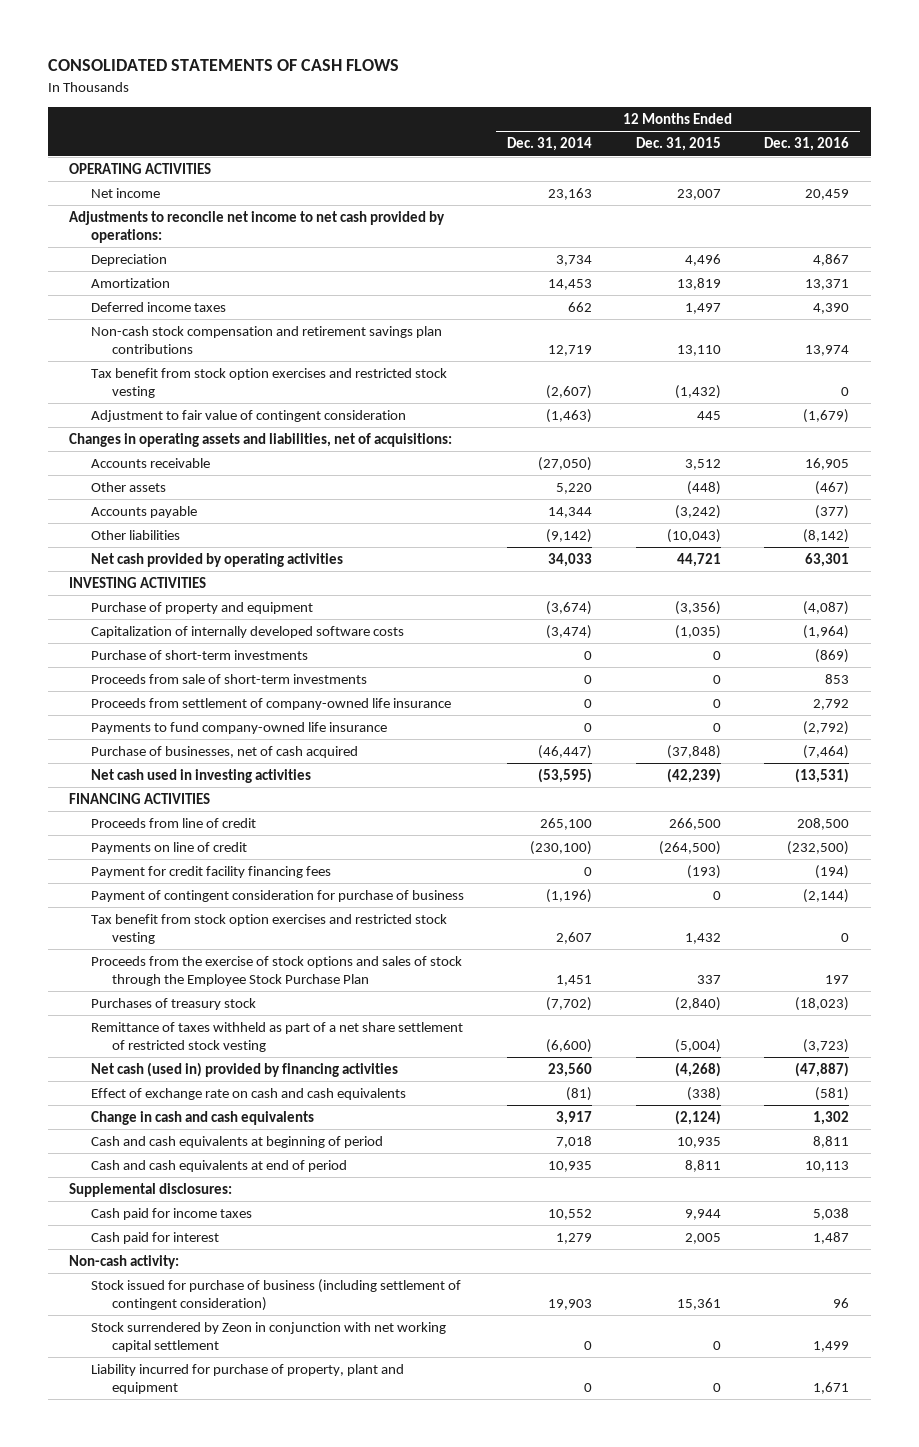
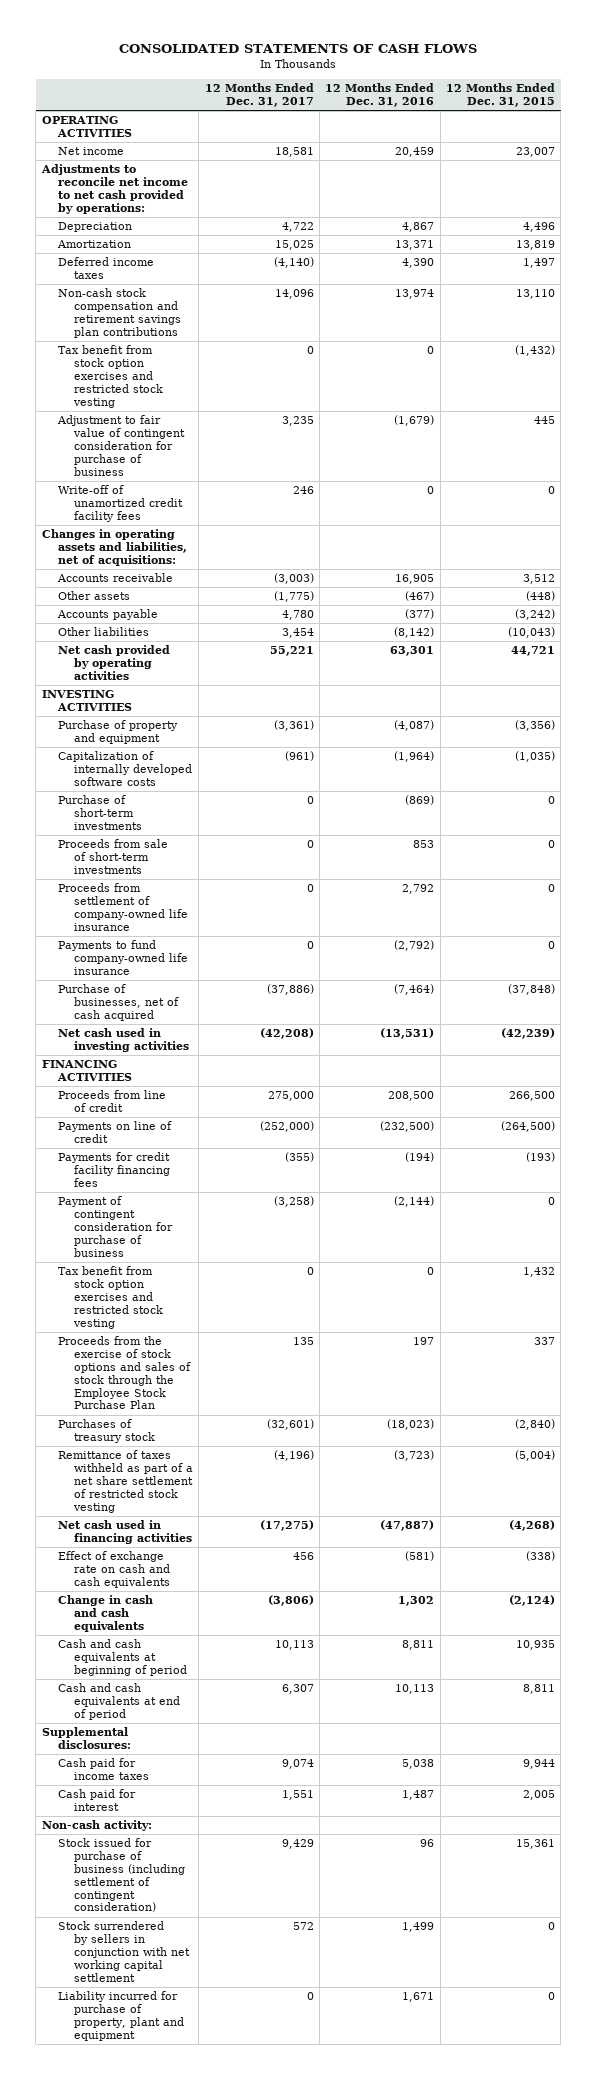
[507,137,593,152] Dec. 31, 2014 -> none
none -> [204,83,314,107] 12 Months Ended Dec. 31, 2017
[90,410,406,423] Adjustment to fair value of contingent consideration -> [56,415,186,476] Adjustment to fair value of contingent consideration for purchase of business
none -> [57,485,184,522] Write-off of unamortized credit facility fees
[90,866,331,879] Payment for credit facility financing fees -> [57,1152,171,1187] Payments for credit facility financing fees
[90,1062,398,1078] Net cash (used in) provided by financing activities -> [57,1520,193,1545] Net cash used in financing activities
[90,1322,446,1353] Stock surrendered by Zeon in conjunction with net working capital settlement -> [57,1921,191,1982] Stock surrendered by sellers in conjunction with net working capital settlement

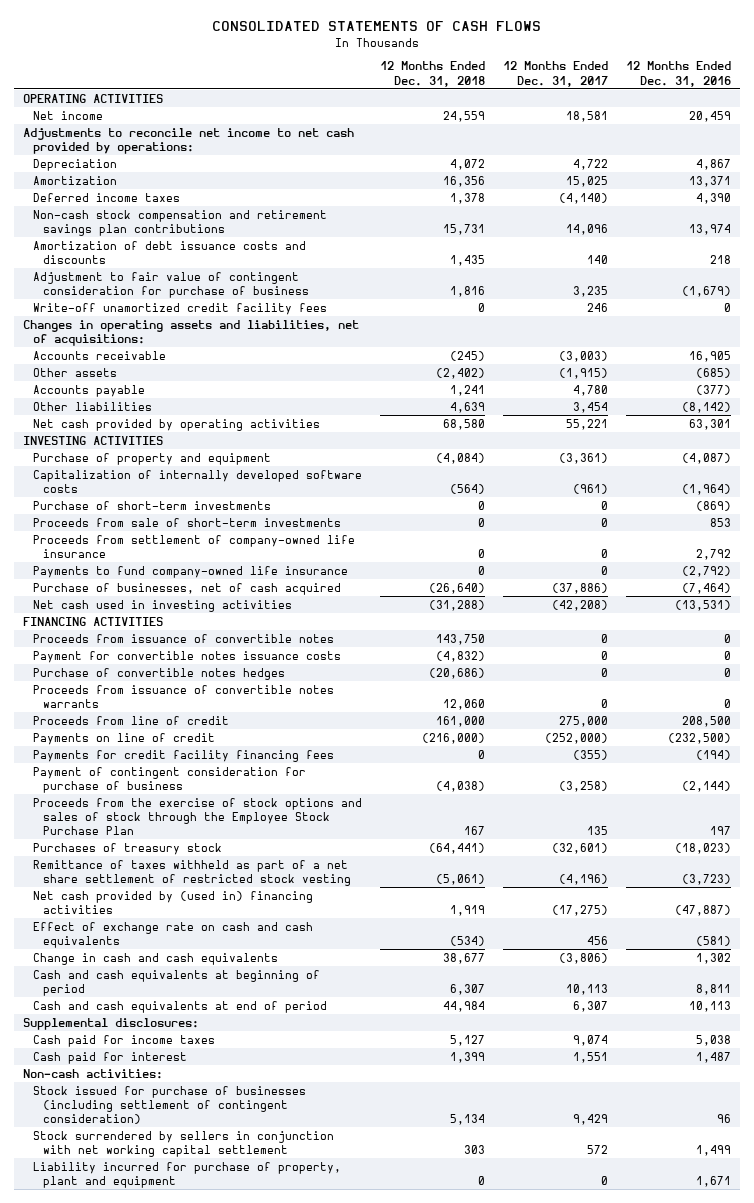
[445,83,555,107] 12 Months Ended Dec. 31, 2015 -> none
none -> [379,61,485,87] 12 Months Ended Dec. 31, 2018
[57,345,164,408] Tax benefit from stock option exercises and restricted stock vesting -> none
none -> [32,240,306,264] Amortization of debt issuance costs and discounts
[57,485,184,522] Write-off of unamortized credit facility fees -> [32,302,327,315] Write-off unamortized credit facility fees
[273,591,314,603] (1,775) -> [558,367,608,379] (1,915)
[405,591,435,602] (467) -> [696,367,732,378] (685)
none -> [32,633,334,643] Proceeds from issuance of convertible notes
none -> [32,650,341,663] Payment for convertible notes issuance costs
none -> [32,667,285,680] Purchase of convertible notes hedges
none -> [32,684,334,708] Proceeds from issuance of convertible notes warrants
[57,1266,164,1329] Tax benefit from stock option exercises and restricted stock vesting -> none
[57,1520,193,1545] Net cash used in financing activities -> [32,890,313,914] Net cash provided by (used in) financing activities
[41,1820,152,1832] Non-cash activity: -> [22,1068,163,1079] Non-cash activities:
[57,1838,186,1913] Stock issued for purchase of business (including settlement of contingent consideration) -> [32,1085,306,1124] Stock issued for purchase of businesses (including settlement of contingent consideration)

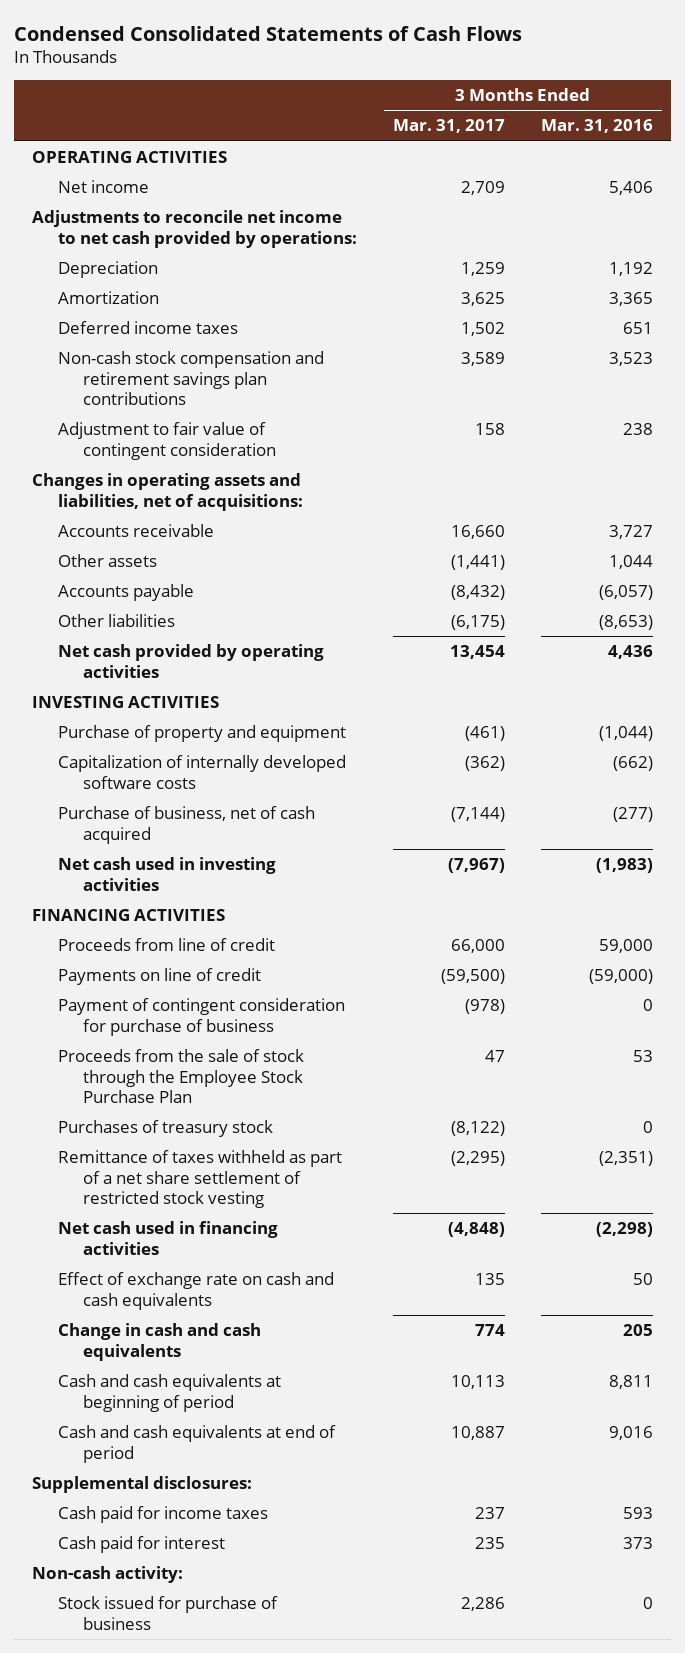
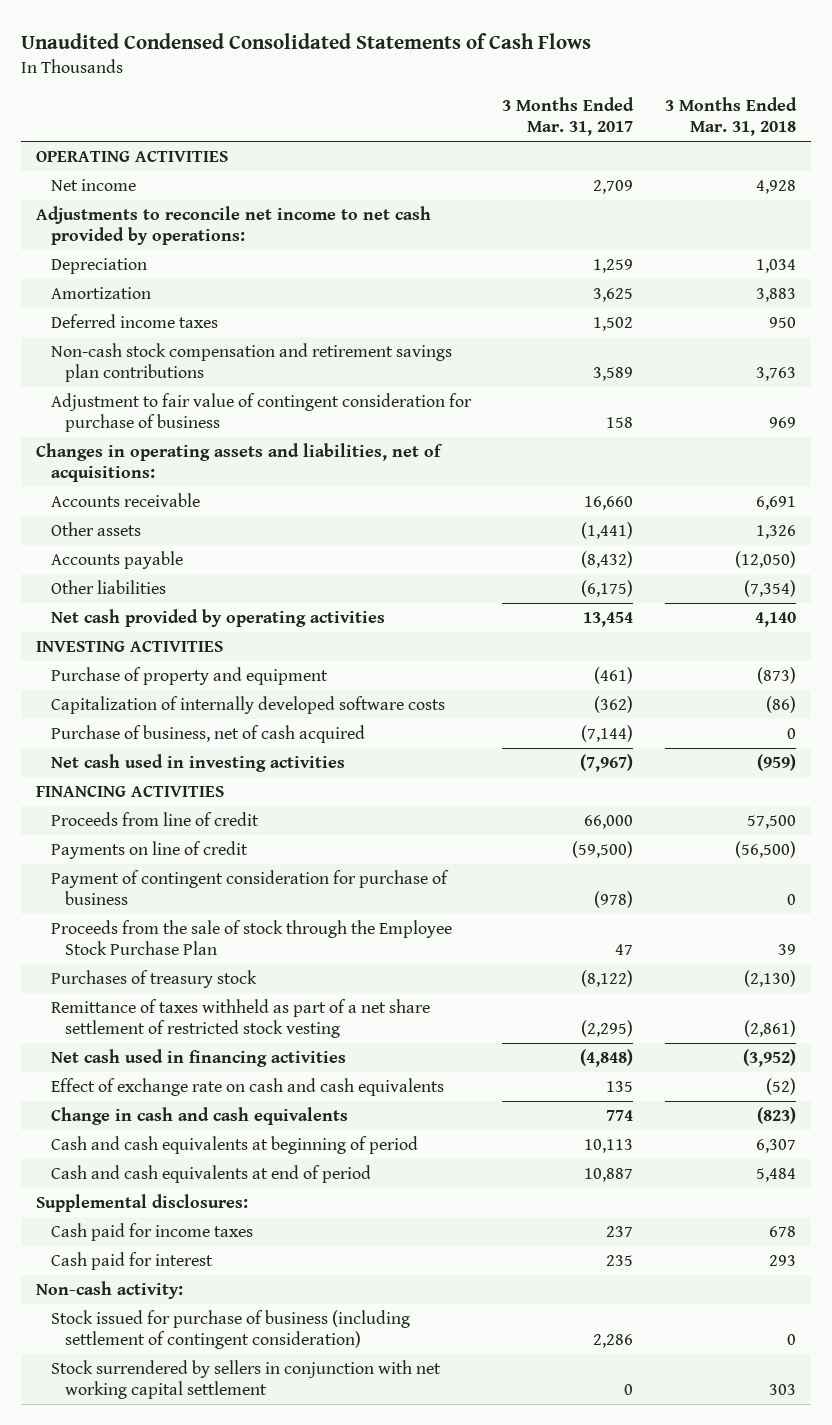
[14,25,523,41] Condensed Consolidated Statements of Cash Flows -> [20,32,591,49] Unaudited Condensed Consolidated Statements of Cash Flows
[541,119,654,134] Mar. 31, 2016 -> none
none -> [664,96,797,137] 3 Months Ended Mar. 31, 2018
[57,422,277,460] Adjustment to fair value of contingent consideration -> [50,393,472,433] Adjustment to fair value of contingent consideration for purchase of business
[57,1596,278,1630] Stock issued for purchase of business -> [50,1310,410,1350] Stock issued for purchase of business (including settlement of contingent consideration)
none -> [50,1360,441,1400] Stock surrendered by sellers in conjunction with net working capital settlement

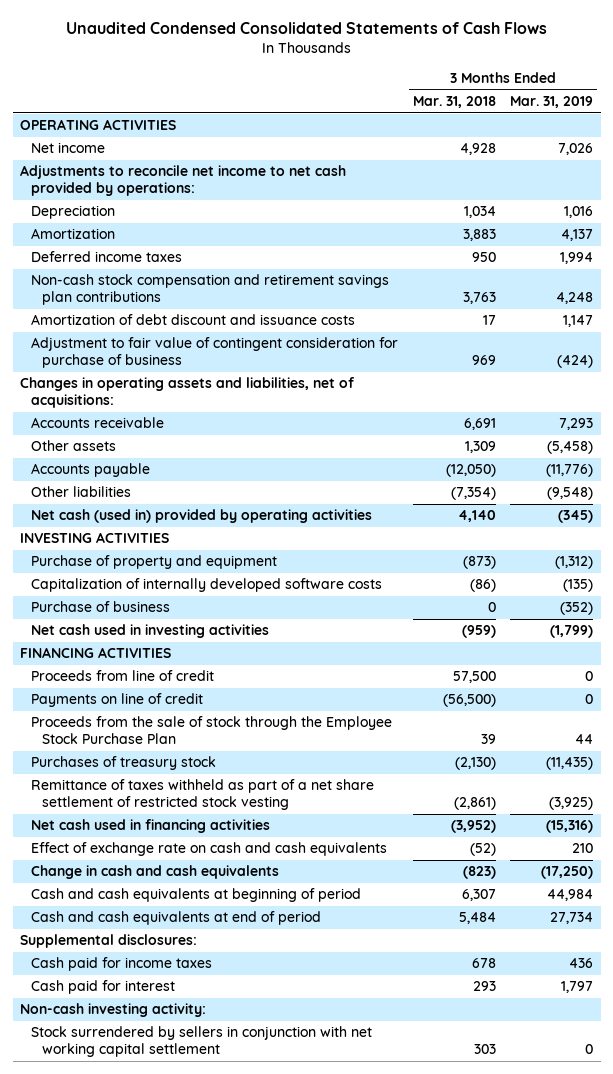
[502,96,635,137] 3 Months Ended Mar. 31, 2017 -> none
none -> [510,96,594,109] Mar. 31, 2019
none -> [31,314,356,326] Amortization of debt discount and issuance costs
[755,525,796,540] 1,326 -> [464,441,496,454] 1,309
[50,609,385,628] Net cash provided by operating activities -> [31,509,373,524] Net cash (used in) provided by operating activities
[50,725,365,744] Purchase of business, net of cash acquired -> [31,601,171,613] Purchase of business
[50,870,449,906] Payment of contingent consideration for purchase of business -> none
[50,1310,410,1350] Stock issued for purchase of business (including settlement of contingent consideration) -> none
[36,1281,184,1300] Non-cash activity: -> [20,1003,207,1018] Non-cash investing activity:

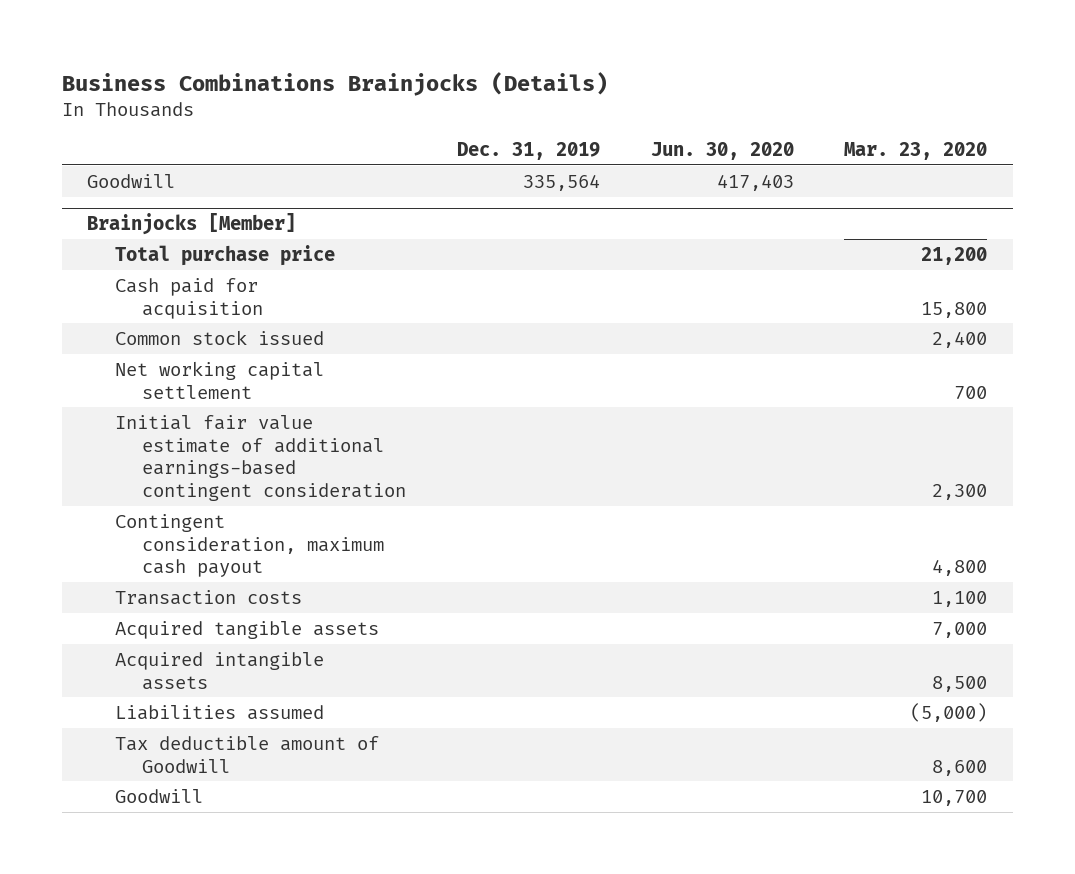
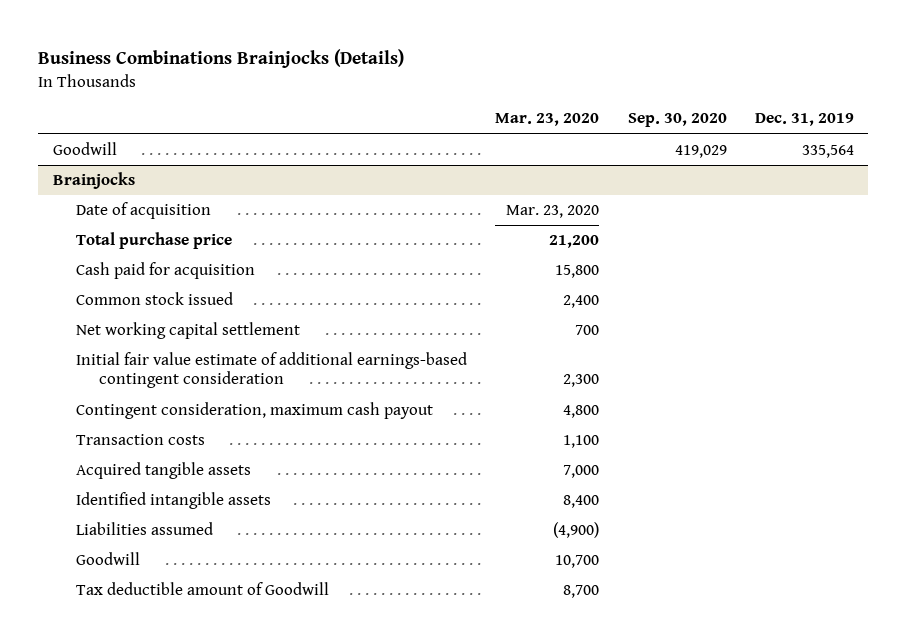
[650,142,794,161] Jun. 30, 2020 -> none
none -> [627,113,727,128] Sep. 30, 2020
[87,213,297,236] Brainjocks [Member] -> [52,172,135,190] Brainjocks
none -> [75,202,211,220] Date of acquisition
[114,735,379,773] Tax deductible amount of Goodwill -> none
[114,651,324,690] Acquired intangible assets -> [75,492,271,510] Identified intangible assets
[932,675,988,692] 8,500 -> [563,495,600,509] 8,400
[910,702,988,722] (5,000) -> [553,522,600,539] (4,900)
none -> [75,582,329,596] Tax deductible amount of Goodwill

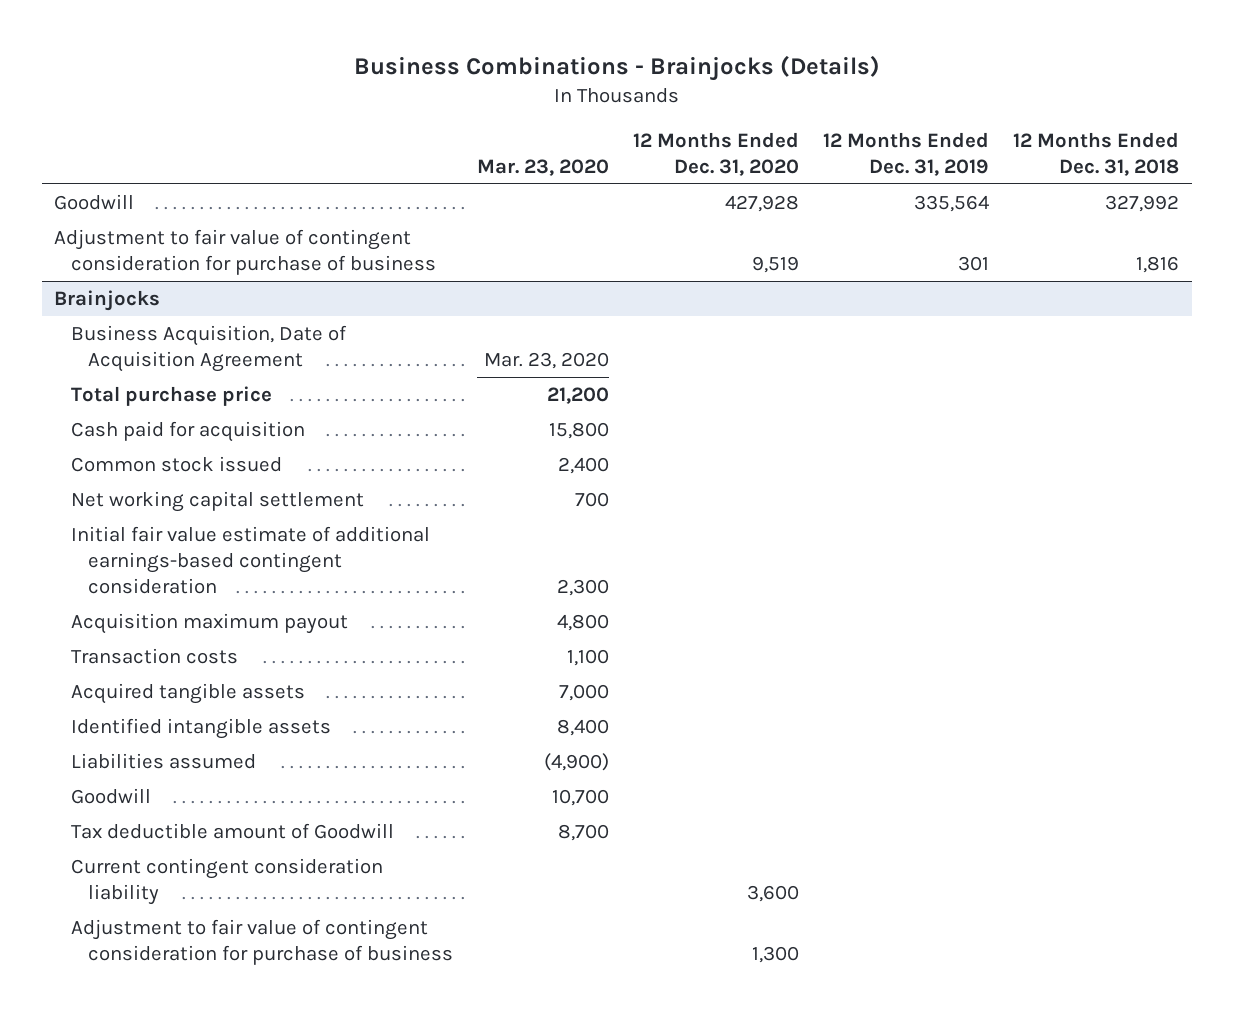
[38,49,405,69] Business Combinations Brainjocks (Details) -> [353,55,880,82] Business Combinations - Brainjocks (Details)
[627,113,727,128] Sep. 30, 2020 -> none
[754,113,854,127] Dec. 31, 2019 -> none
none -> [633,131,800,176] 12 Months Ended Dec. 31, 2020
none -> [823,131,990,176] 12 Months Ended Dec. 31, 2019
none -> [1013,131,1180,176] 12 Months Ended Dec. 31, 2018
none -> [54,228,437,276] Adjustment to fair value of contingent consideration for purchase of business
[75,202,211,220] Date of acquisition -> [71,324,348,373] Business Acquisition, Date of Acquisition Agreement
[75,402,433,420] Contingent consideration, maximum cash payout -> [71,612,349,634] Acquisition maximum payout
none -> [71,857,384,906] Current contingent consideration liability
none -> [71,918,453,966] Adjustment to fair value of contingent consideration for purchase of business

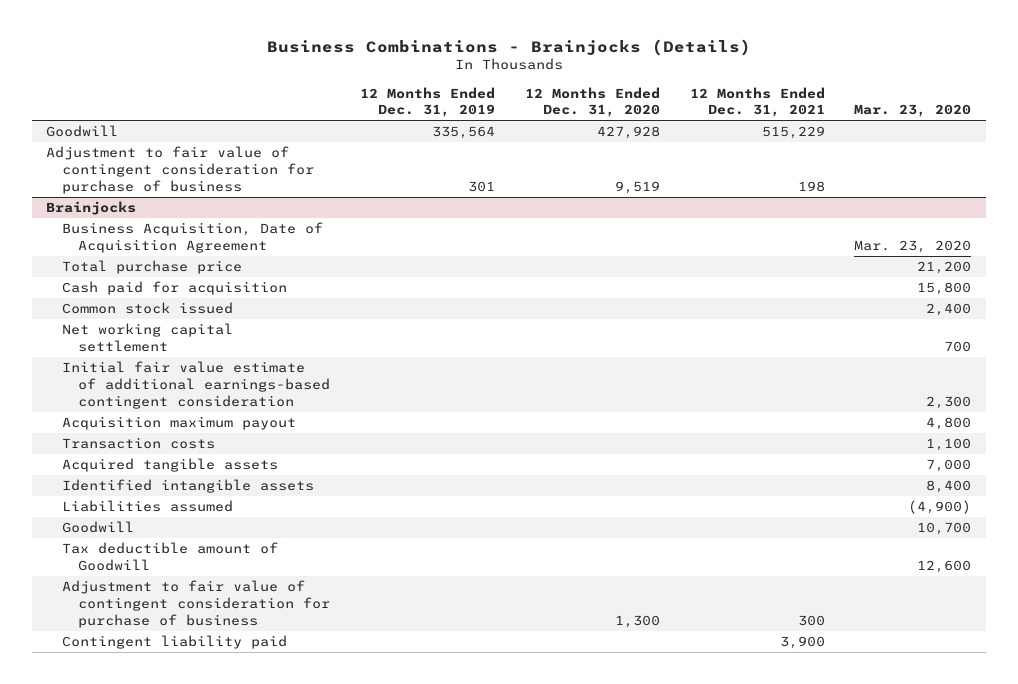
[1013,131,1180,176] 12 Months Ended Dec. 31, 2018 -> none
none -> [689,86,825,118] 12 Months Ended Dec. 31, 2021
[71,857,384,906] Current contingent consideration liability -> none
[558,823,610,841] 8,700 -> [917,560,972,574] 12,600
none -> [62,635,288,650] Contingent liability paid

